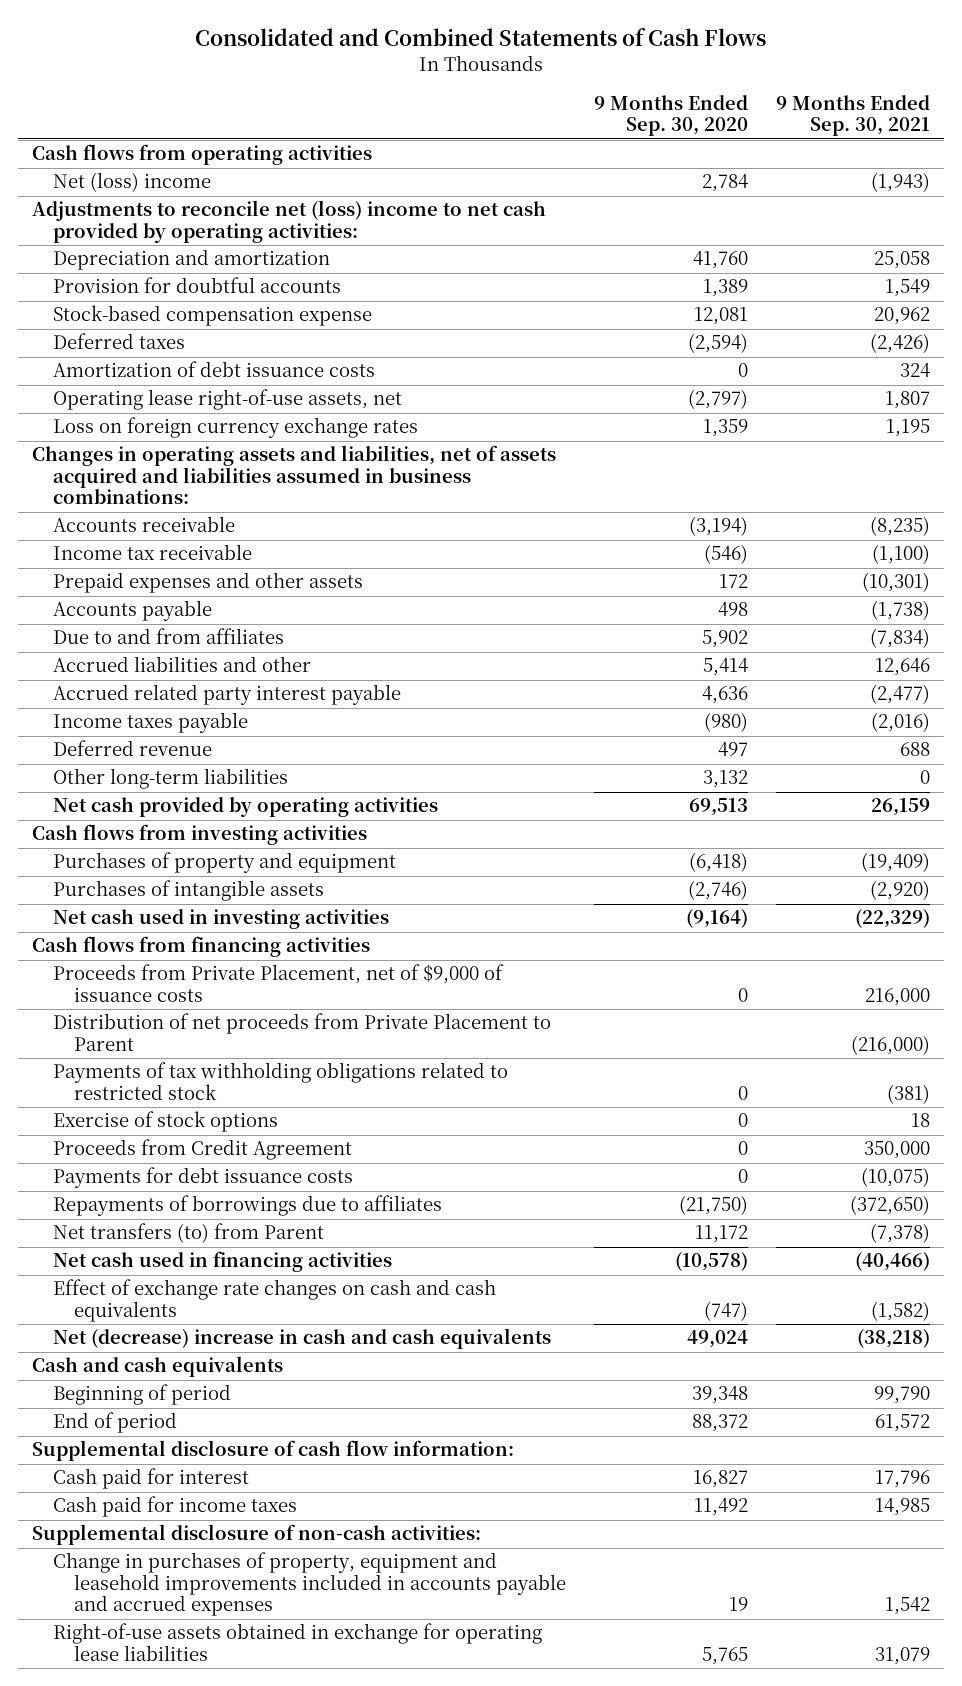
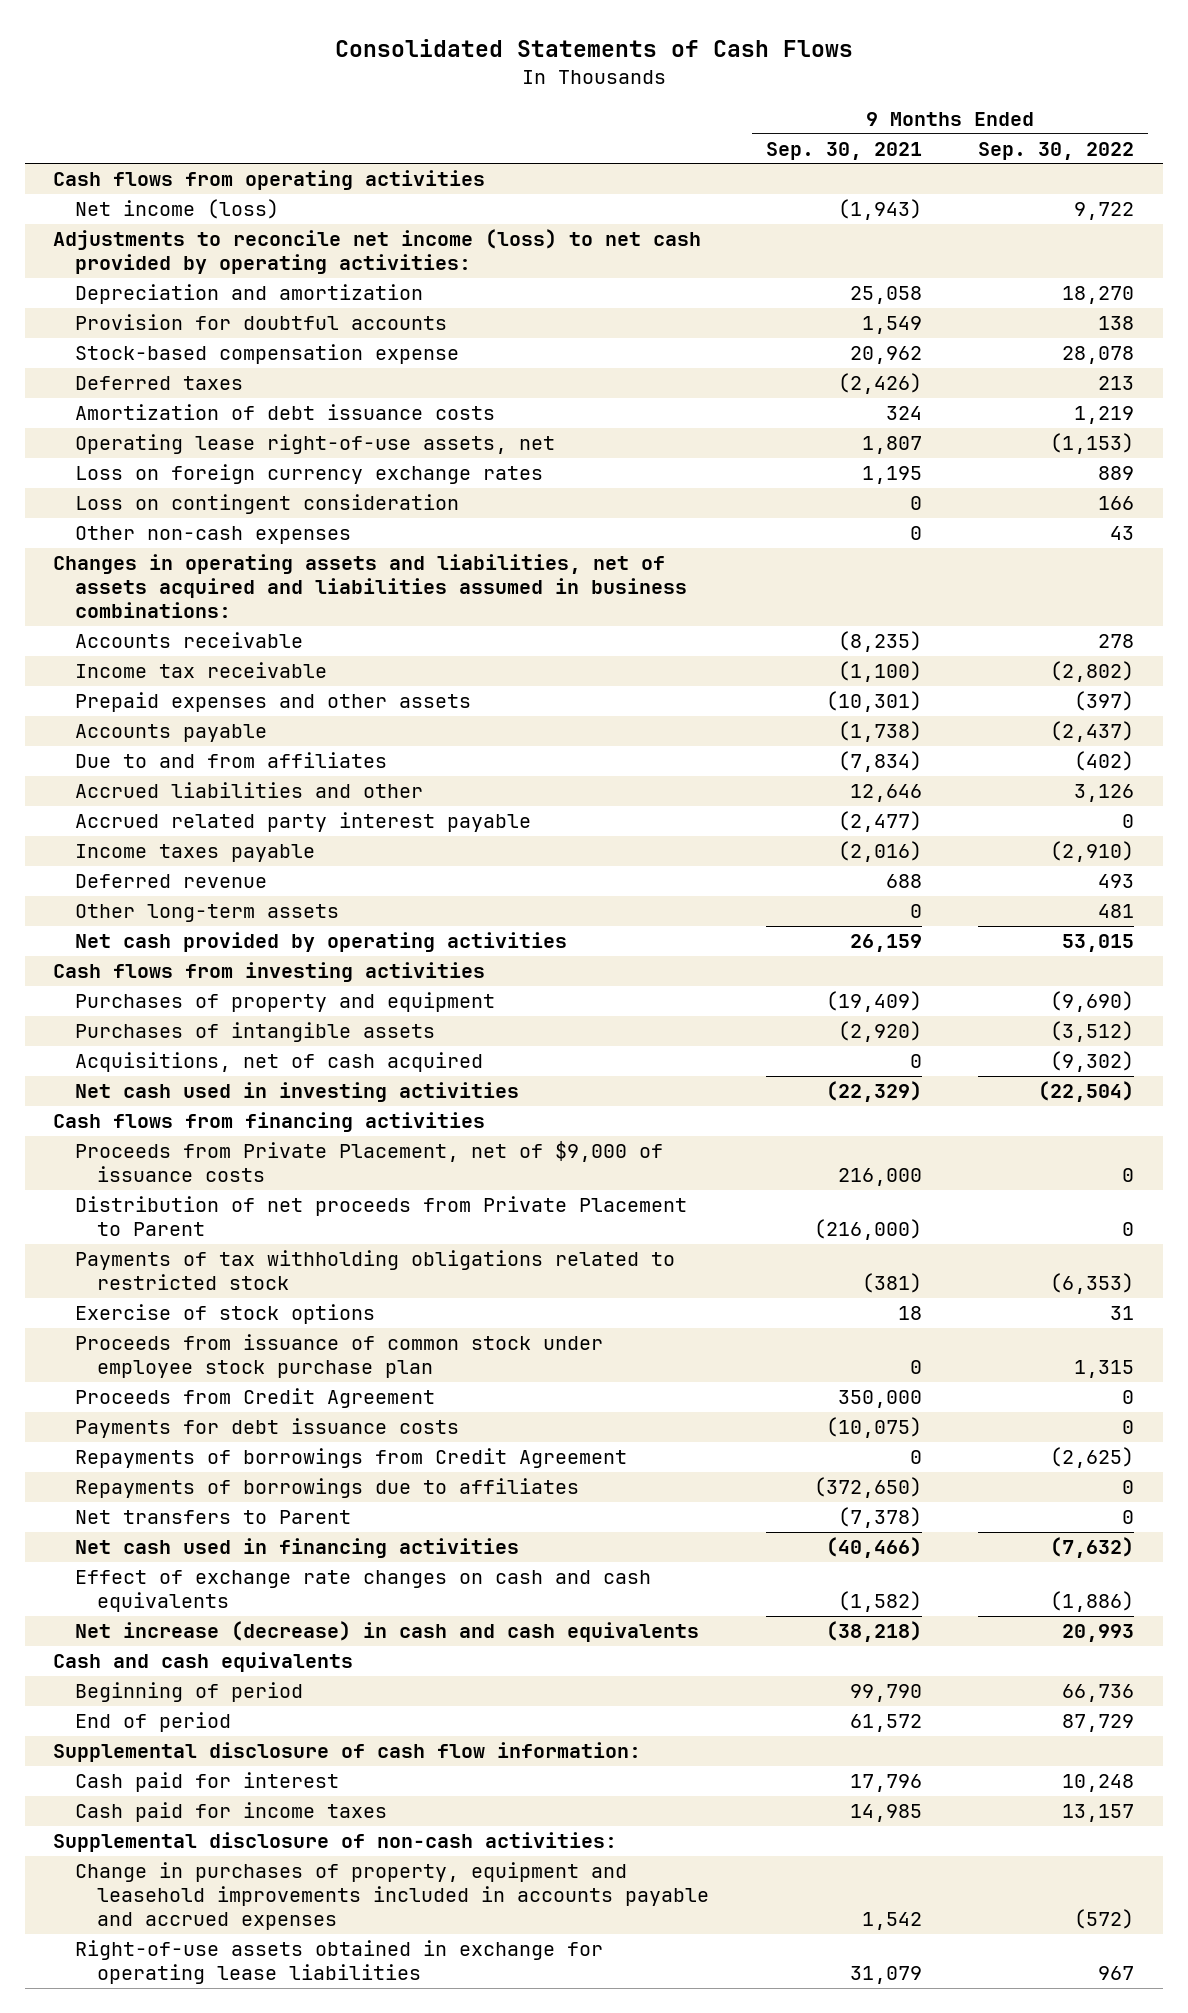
[195,28,767,47] Consolidated and Combined Statements of Cash Flows -> [334,38,853,57] Consolidated Statements of Cash Flows
[594,94,749,137] 9 Months Ended Sep. 30, 2020 -> none
none -> [978,141,1135,160] Sep. 30, 2022
[53,172,212,193] Net (loss) income -> [75,199,280,220] Net income (loss)
[32,200,547,243] Adjustments to reconcile net (loss) income to net cash provided by operating activities: -> [53,229,702,275] Adjustments to reconcile net income (loss) to net cash provided by operating activities:
none -> [75,494,460,515] Loss on contingent consideration
none -> [75,526,352,545] Other non-cash expenses
[53,768,289,790] Other long-term liabilities -> [75,904,340,923] Other long-term assets
none -> [75,1052,484,1073] Acquisitions, net of cash acquired
none -> [75,1334,604,1379] Proceeds from issuance of common stock under employee stock purchase plan
none -> [75,1448,628,1469] Repayments of borrowings from Credit Agreement
[53,1223,325,1244] Net transfers (to) from Parent -> [75,1510,352,1525] Net transfers to Parent
[53,1328,552,1350] Net (decrease) increase in cash and cash equivalents -> [75,1621,700,1643] Net increase (decrease) in cash and cash equivalents

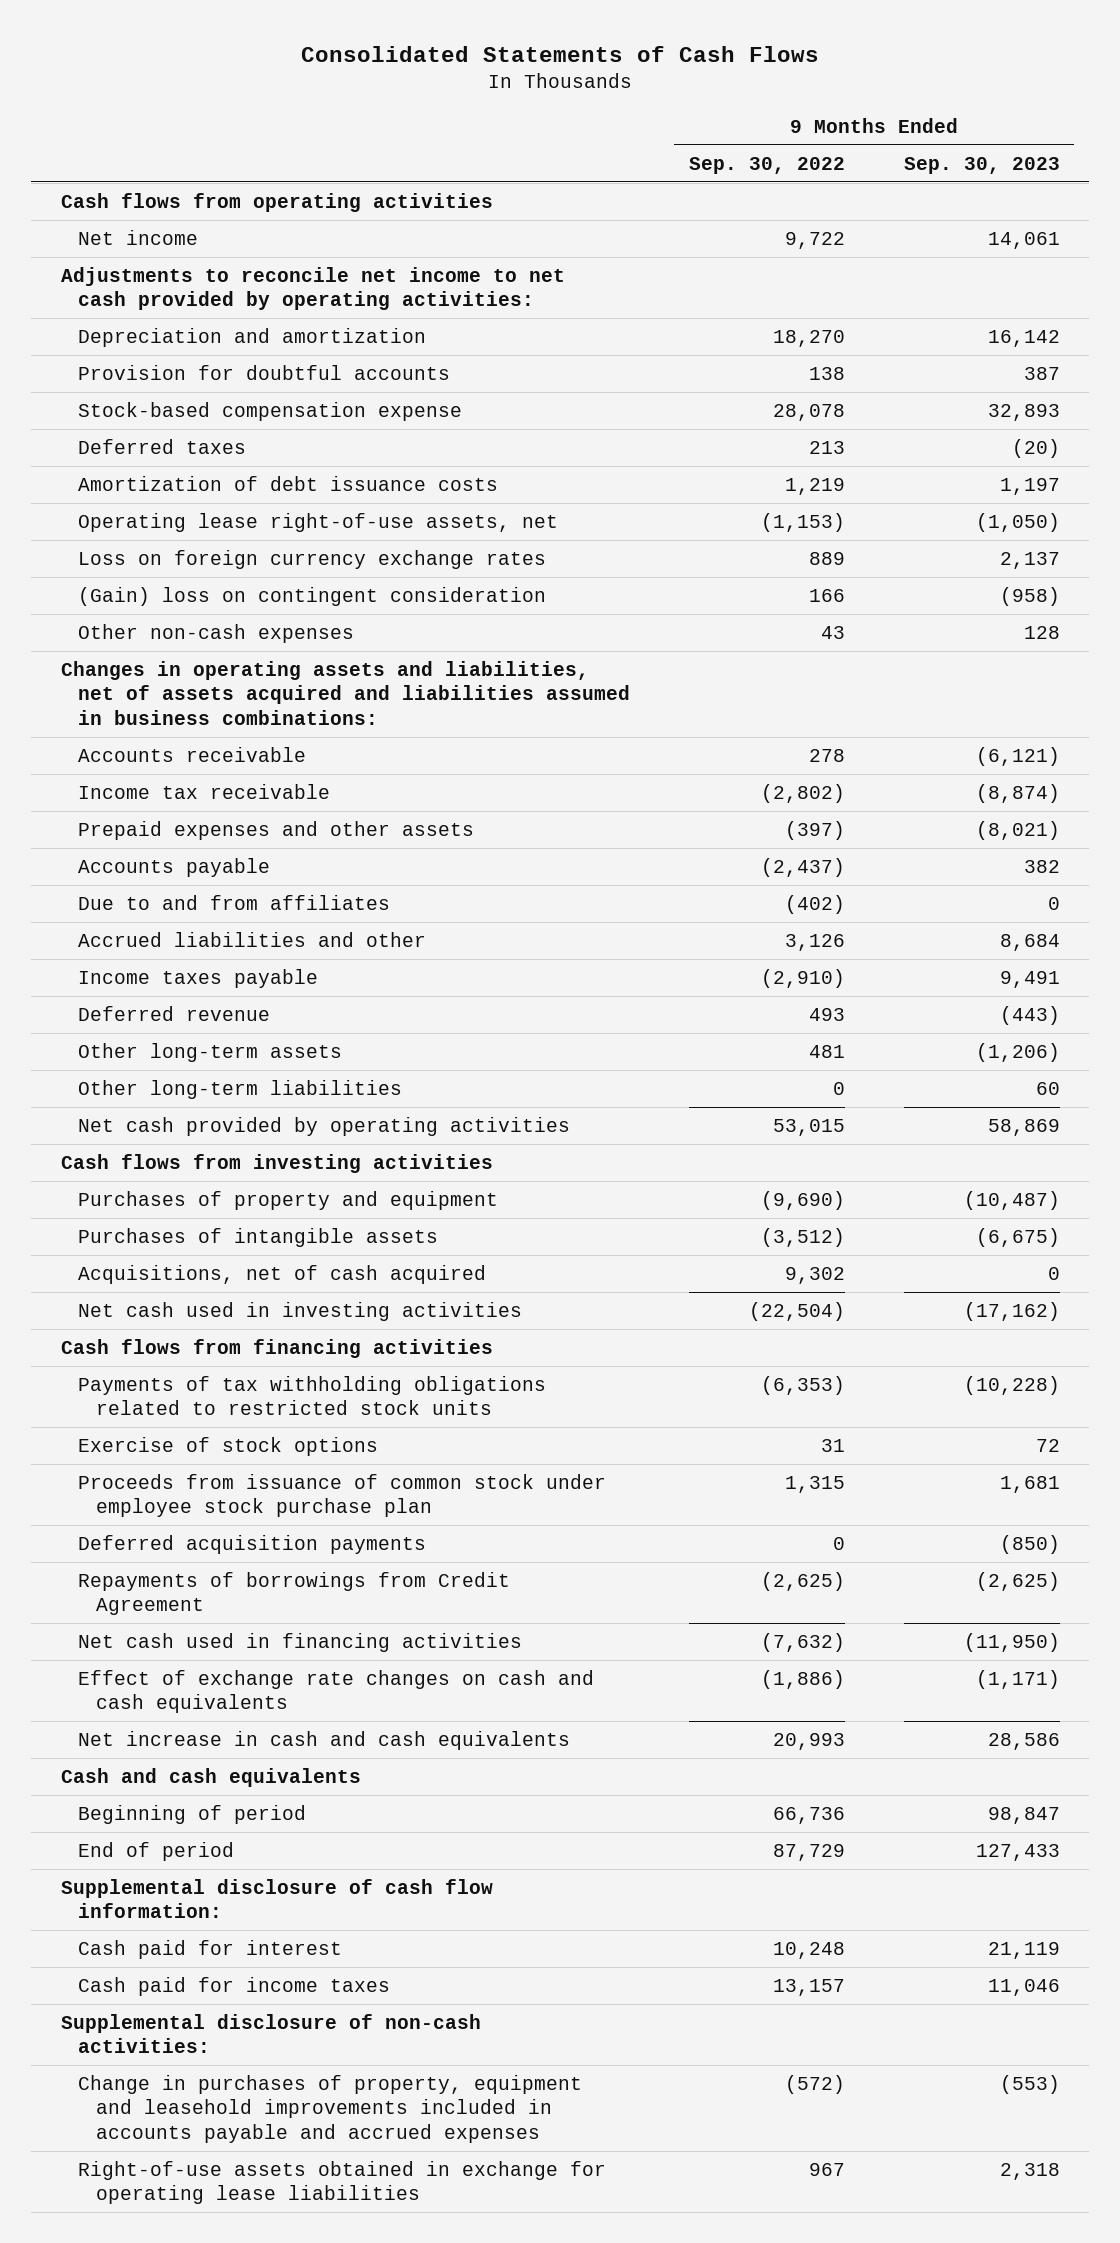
[765,141,922,160] Sep. 30, 2021 -> none
none -> [903,156,1060,174] Sep. 30, 2023
[75,199,280,220] Net income (loss) -> [78,230,199,246] Net income
[53,229,702,275] Adjustments to reconcile net income (loss) to net cash provided by operating activities: -> [60,267,565,311] Adjustments to reconcile net income to net cash provided by operating activities:
[75,494,460,515] Loss on contingent consideration -> [78,587,547,607] (Gain) loss on contingent consideration
[75,812,532,833] Accrued related party interest payable -> none
none -> [78,1080,403,1100] Other long-term liabilities
[1050,1051,1135,1073] (9,302) -> [784,1267,845,1285] 9,302
[75,1141,664,1183] Proceeds from Private Placement, net of $9,000 of issuance costs -> none
[75,1196,688,1237] Distribution of net proceeds from Private Placement to Parent -> none
[75,1250,676,1291] Payments of tax withholding obligations related to restricted stock -> [78,1376,547,1416] Payments of tax withholding obligations related to restricted stock units
[75,1388,436,1409] Proceeds from Credit Agreement -> none
[75,1418,460,1439] Payments for debt issuance costs -> none
none -> [78,1535,427,1555] Deferred acquisition payments
[75,1478,580,1499] Repayments of borrowings due to affiliates -> none
[75,1510,352,1525] Net transfers to Parent -> none
[75,1621,700,1643] Net increase (decrease) in cash and cash equivalents -> [78,1731,571,1751] Net increase in cash and cash equivalents

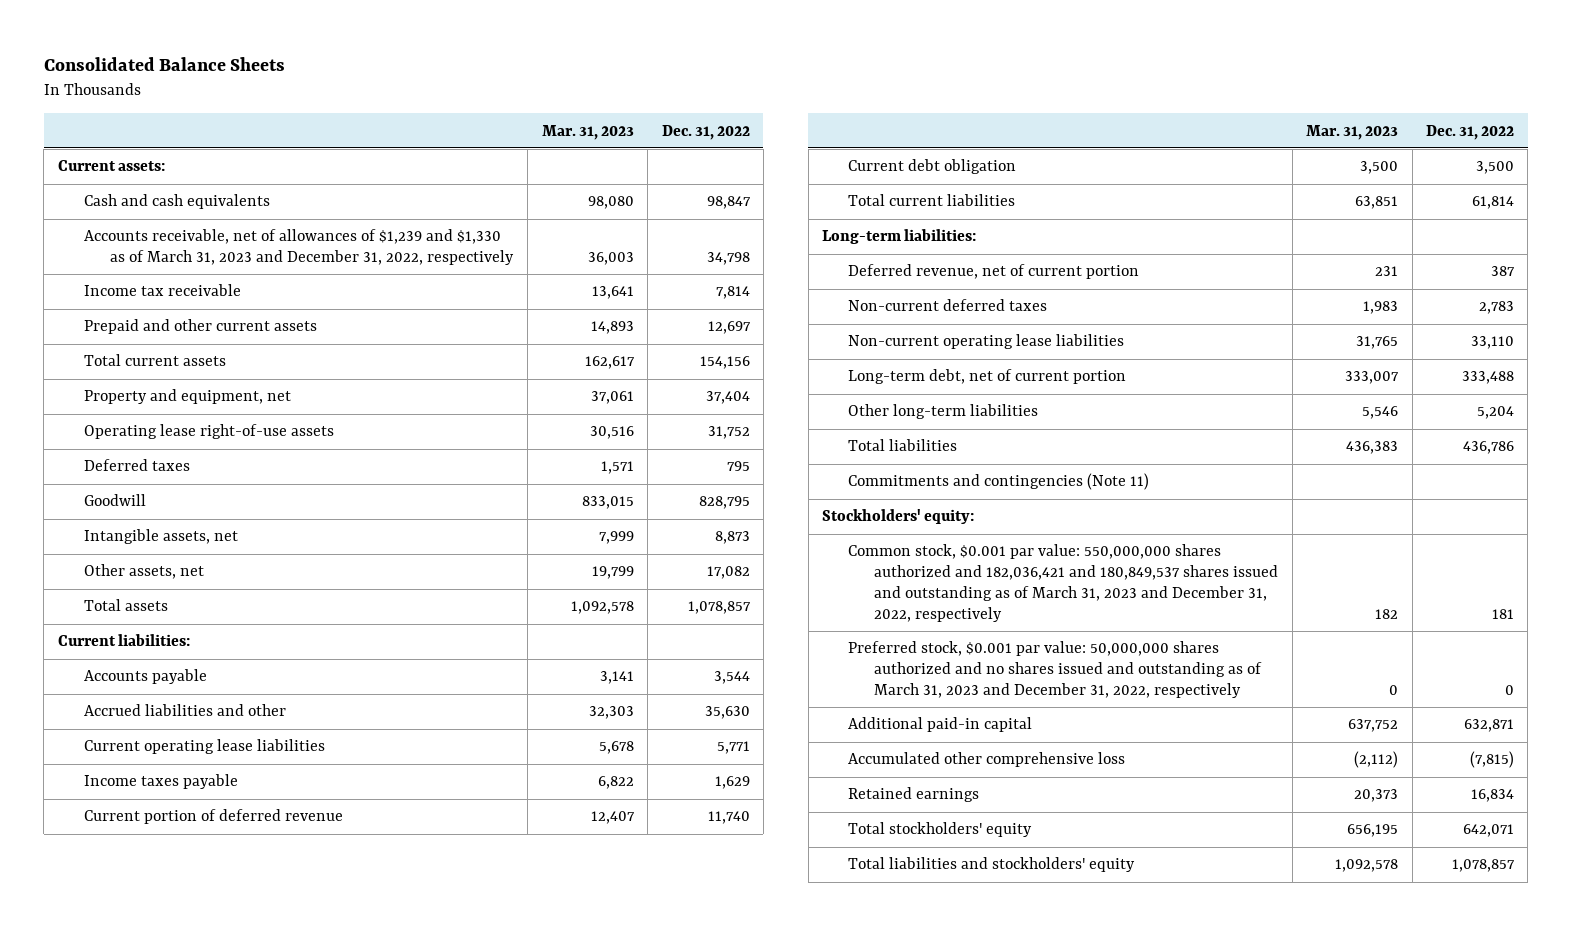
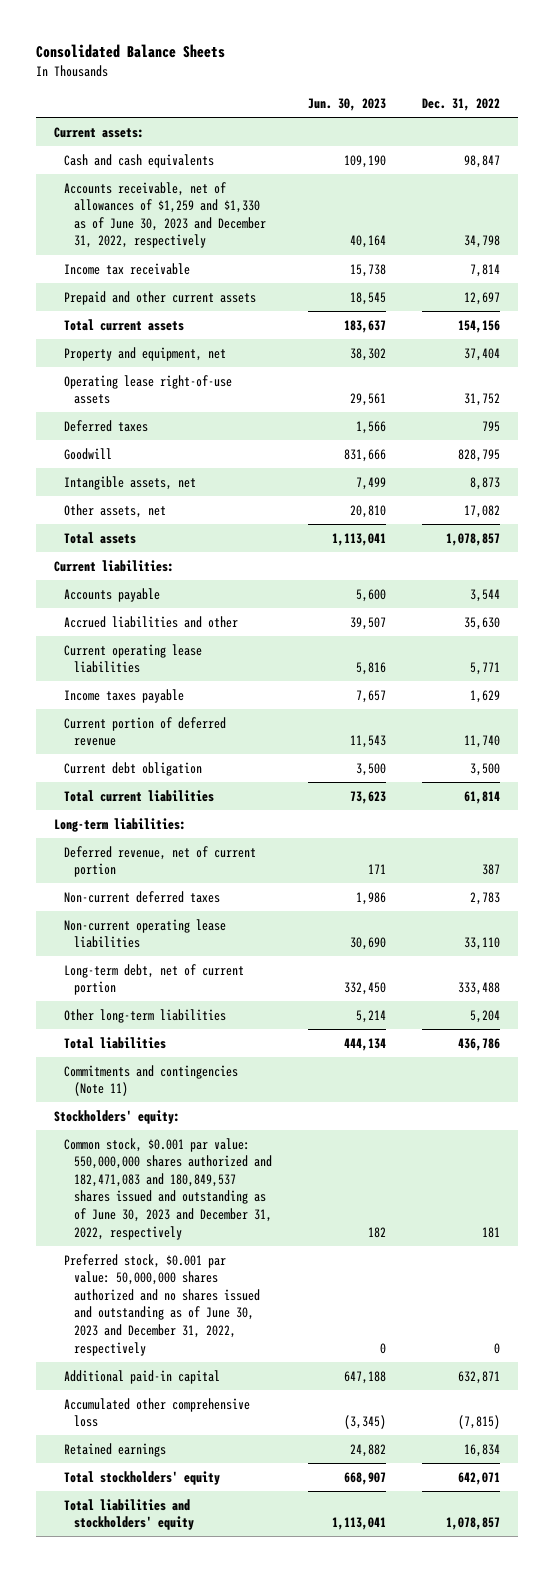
[541,124,634,140] Mar. 31, 2023 -> none
none -> [307,97,386,111] Jun. 30, 2023
[83,229,514,266] Accounts receivable, net of allowances of $1,239 and $1,330 as of March 31, 2023 and December 31, 2022, respectively -> [64,181,266,249] Accounts receivable, net of allowances of $1,259 and $1,330 as of June 30, 2023 and December 31, 2022, respectively
[848,544,1279,622] Common stock, $0.001 par value: 550,000,000 shares authorized and 182,036,421 and 180,849,537 shares issued and outstanding as of March 31, 2023 and December 31, 2022, respectively -> [64,1137,272,1240] Common stock, $0.001 par value: 550,000,000 shares authorized and 182,471,083 and 180,849,537 shares issued and outstanding as of June 30, 2023 and December 31, 2022, respectively
[848,641,1263,698] Preferred stock, $0.001 par value: 50,000,000 shares authorized and no shares issued and outstanding as of March 31, 2023 and December 31, 2022, respectively -> [64,1253,260,1356] Preferred stock, $0.001 par value: 50,000,000 shares authorized and no shares issued and outstanding as of June 30, 2023 and December 31, 2022, respectively

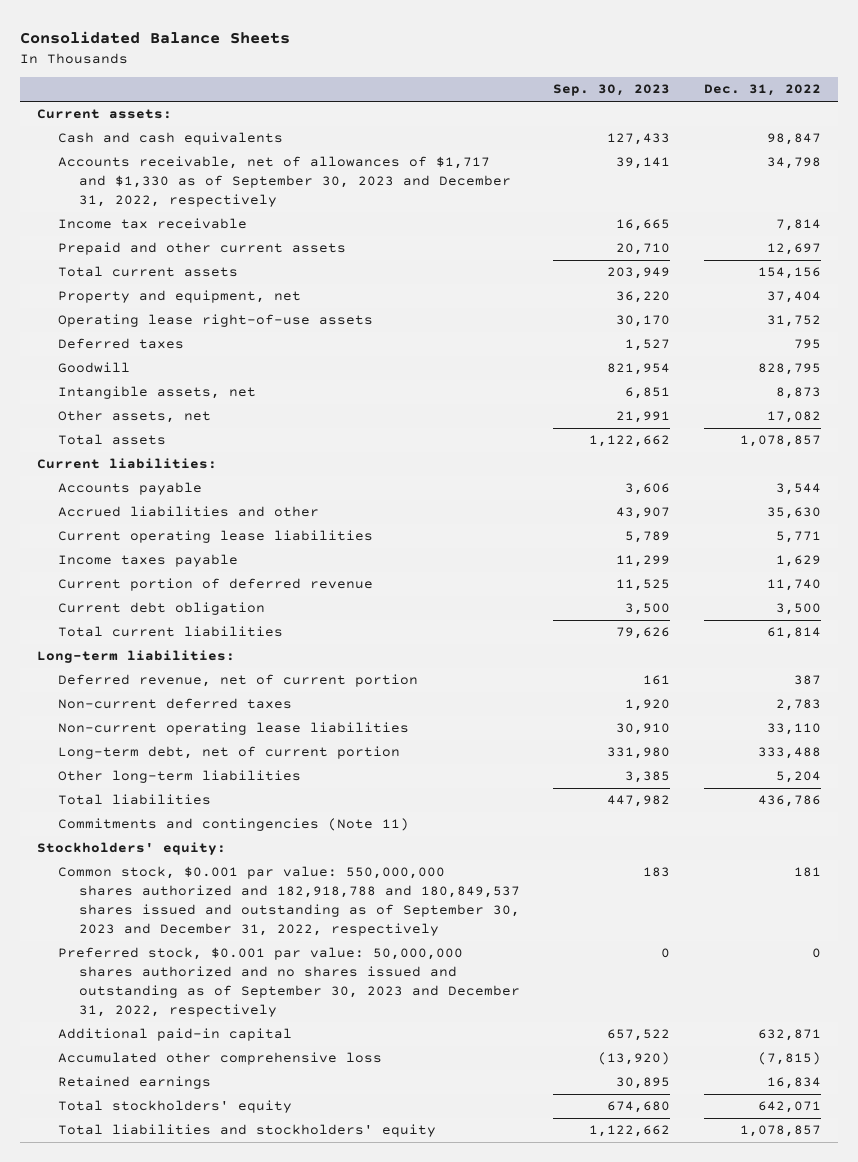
[307,97,386,111] Jun. 30, 2023 -> none
none -> [553,84,671,97] Sep. 30, 2023
[64,181,266,249] Accounts receivable, net of allowances of $1,259 and $1,330 as of June 30, 2023 and December 31, 2022, respectively -> [57,156,511,208] Accounts receivable, net of allowances of $1,717 and $1,330 as of September 30, 2023 and December 31, 2022, respectively
[64,1137,272,1240] Common stock, $0.001 par value: 550,000,000 shares authorized and 182,471,083 and 180,849,537 shares issued and outstanding as of June 30, 2023 and December 31, 2022, respectively -> [57,866,520,937] Common stock, $0.001 par value: 550,000,000 shares authorized and 182,918,788 and 180,849,537 shares issued and outstanding as of September 30, 2023 and December 31, 2022, respectively
[64,1253,260,1356] Preferred stock, $0.001 par value: 50,000,000 shares authorized and no shares issued and outstanding as of June 30, 2023 and December 31, 2022, respectively -> [57,947,520,1018] Preferred stock, $0.001 par value: 50,000,000 shares authorized and no shares issued and outstanding as of September 30, 2023 and December 31, 2022, respectively

